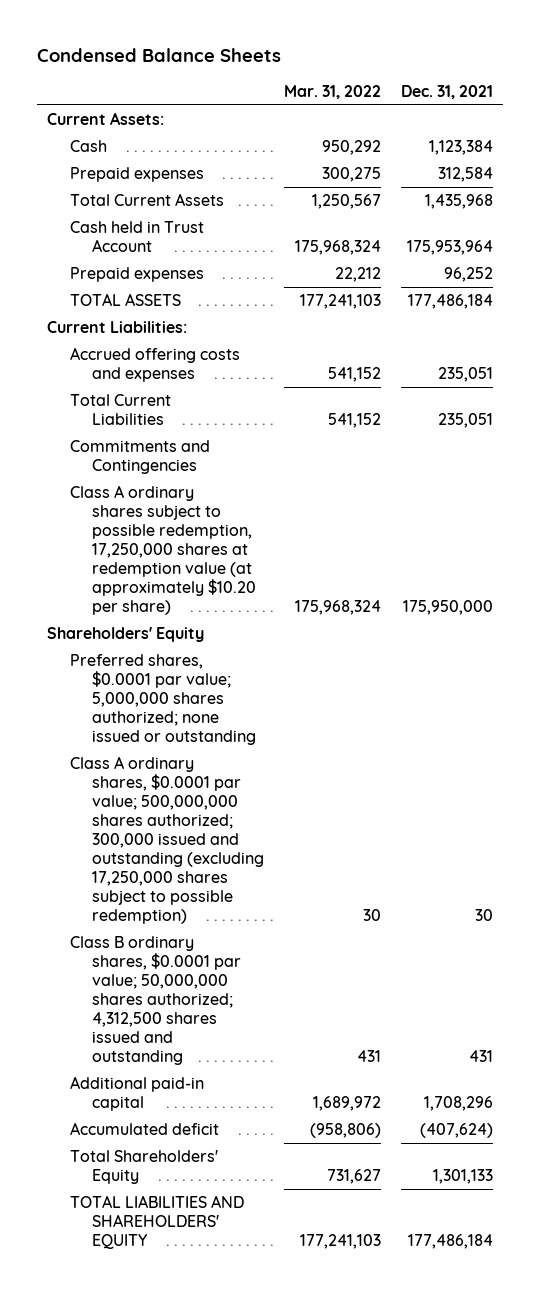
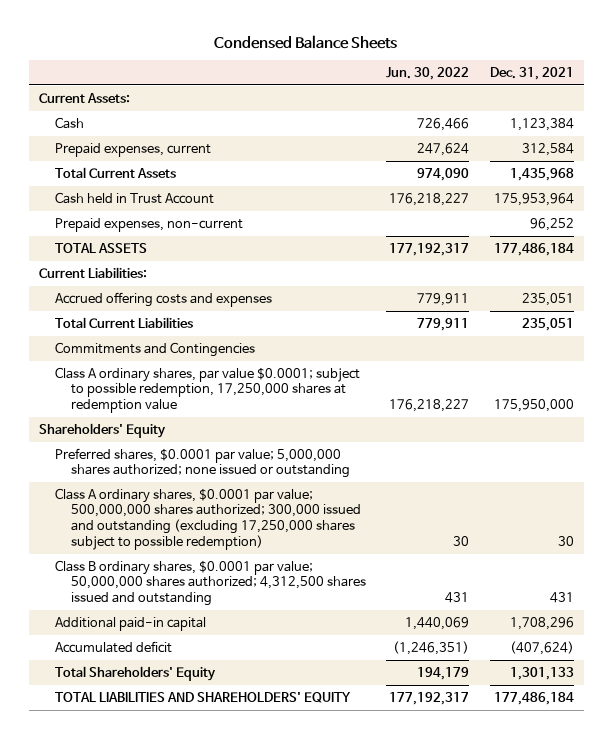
[284,85,382,100] Mar. 31, 2022 -> none
none -> [386,67,470,81] Jun. 30, 2022
[69,167,204,183] Prepaid expenses -> [55,142,212,157] Prepaid expenses, current
[69,267,204,283] Prepaid expenses -> [55,217,244,232] Prepaid expenses, non-current
[69,485,257,616] Class A ordinary shares subject to possible redemption, 17,250,000 shares at redemption value (at approximately $10.20 per share) -> [55,366,361,414] Class A ordinary shares, par value $0.0001; subject to possible redemption, 17,250,000 shares at redemption value

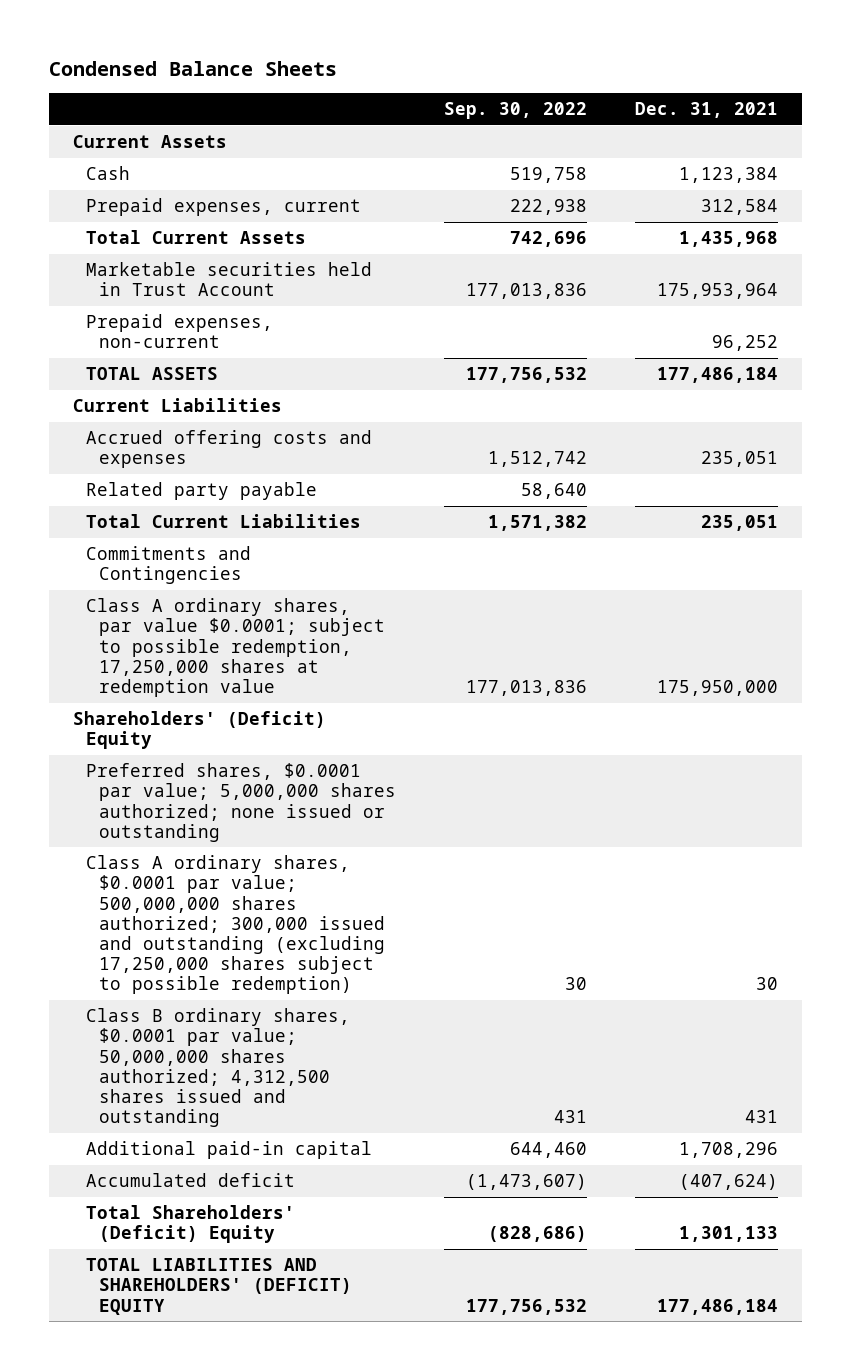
[386,67,470,81] Jun. 30, 2022 -> none
none -> [444,102,588,120] Sep. 30, 2022
[38,92,130,103] Current Assets: -> [72,135,227,149] Current Assets
[55,191,215,204] Cash held in Trust Account -> [85,262,372,297] Marketable securities held in Trust Account
[38,266,147,278] Current Liabilities: -> [72,398,282,413] Current Liabilities
none -> [85,482,317,501] Related party payable
[38,422,166,438] Shareholders' Equity -> [72,711,326,750] Shareholders' (Deficit) Equity
[55,665,217,681] Total Shareholders' Equity -> [85,1205,295,1244] Total Shareholders' (Deficit) Equity
[55,691,352,703] TOTAL LIABILITIES AND SHAREHOLDERS' EQUITY -> [85,1258,353,1315] TOTAL LIABILITIES AND SHAREHOLDERS' (DEFICIT) EQUITY

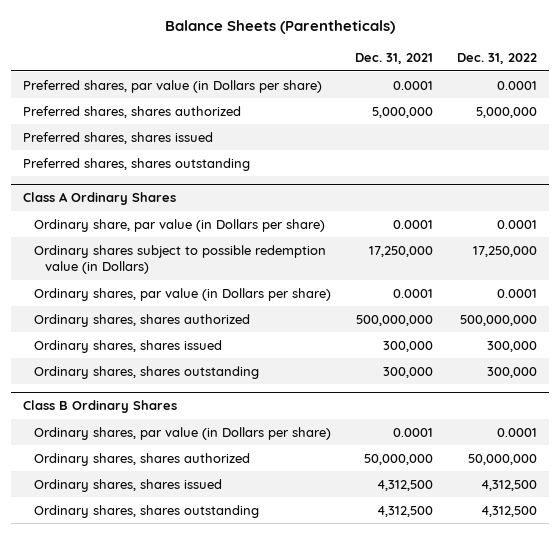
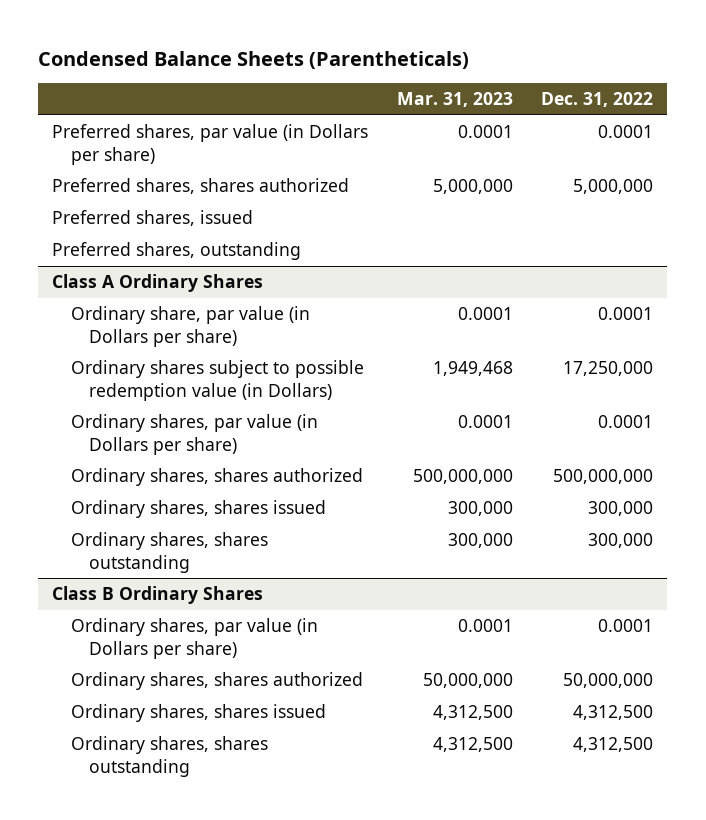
[164,20,395,35] Balance Sheets (Parentheticals) -> [38,50,470,69] Condensed Balance Sheets (Parentheticals)
[354,53,433,65] Dec. 31, 2021 -> none
none -> [396,92,513,108] Mar. 31, 2023
[22,131,213,144] Preferred shares, shares issued -> [52,210,254,227] Preferred shares, issued
[22,157,250,171] Preferred shares, shares outstanding -> [52,242,302,261] Preferred shares, outstanding

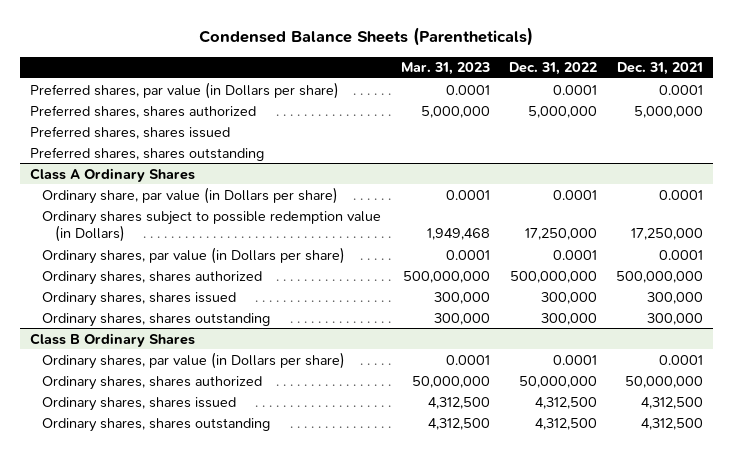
none -> [617,62,704,76] Dec. 31, 2021
[52,210,254,227] Preferred shares, issued -> [29,125,230,139] Preferred shares, shares issued
[52,242,302,261] Preferred shares, outstanding -> [29,146,264,161] Preferred shares, shares outstanding

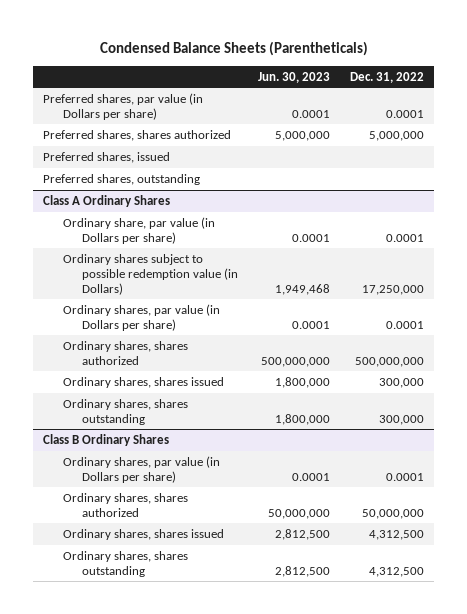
[400,62,490,76] Mar. 31, 2023 -> none
[617,62,704,76] Dec. 31, 2021 -> none
none -> [258,71,331,83] Jun. 30, 2023
[29,125,230,139] Preferred shares, shares issued -> [43,151,171,163] Preferred shares, issued
[29,146,264,161] Preferred shares, shares outstanding -> [43,173,201,185] Preferred shares, outstanding

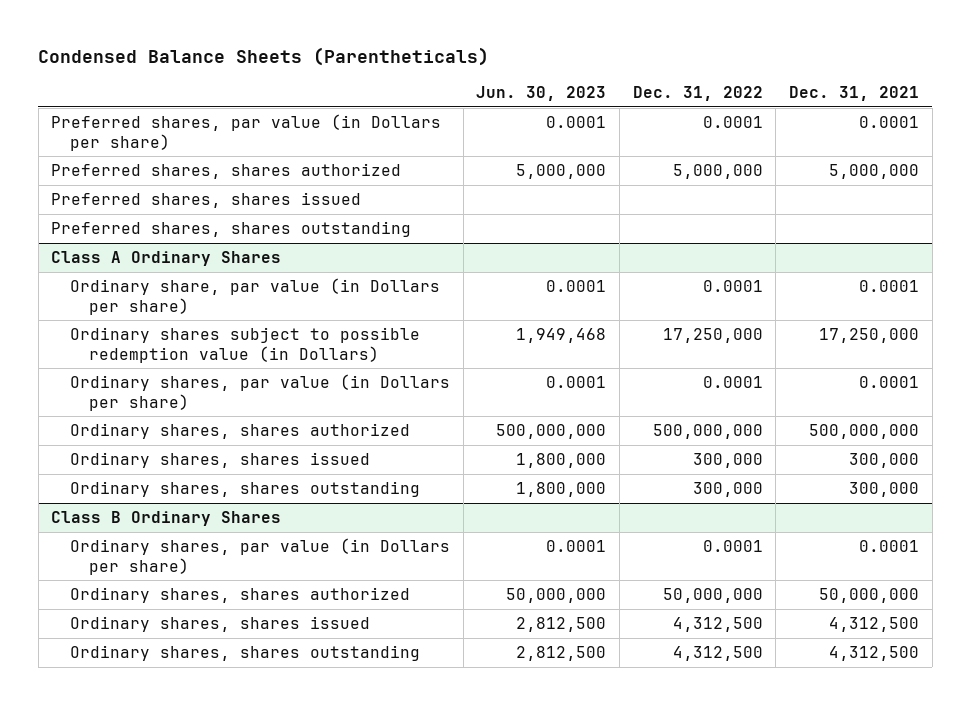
none -> [788,86,919,102] Dec. 31, 2021
[43,151,171,163] Preferred shares, issued -> [51,192,362,209] Preferred shares, shares issued
[43,173,201,185] Preferred shares, outstanding -> [51,221,412,238] Preferred shares, shares outstanding

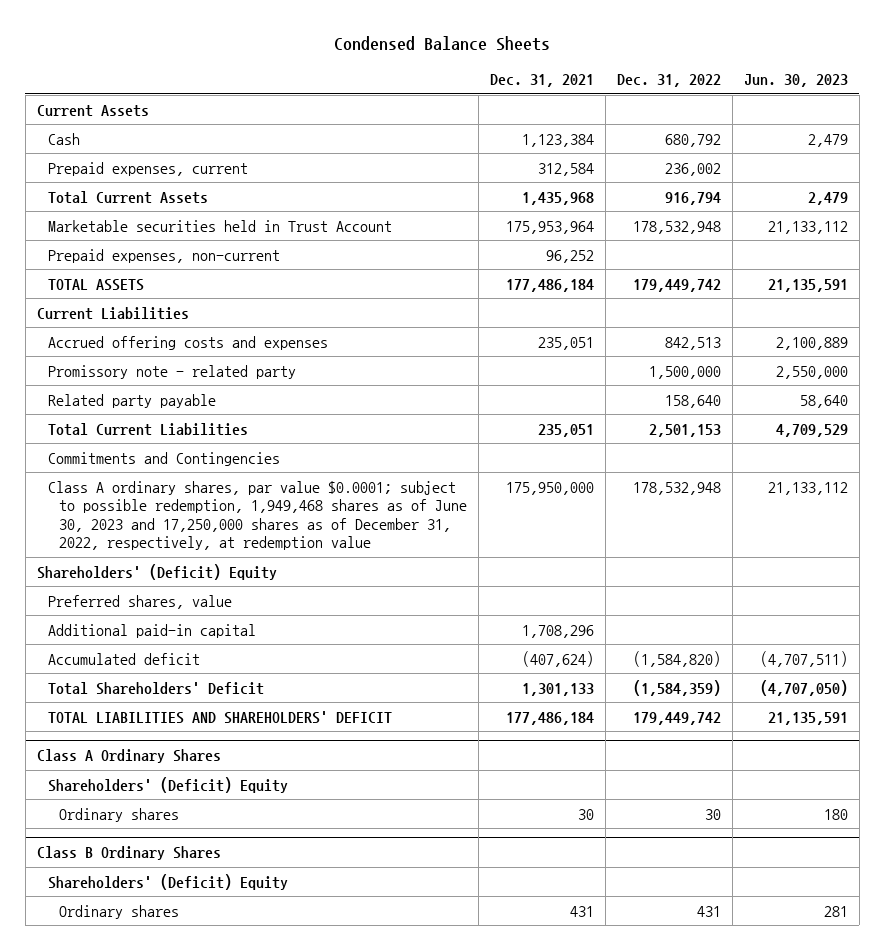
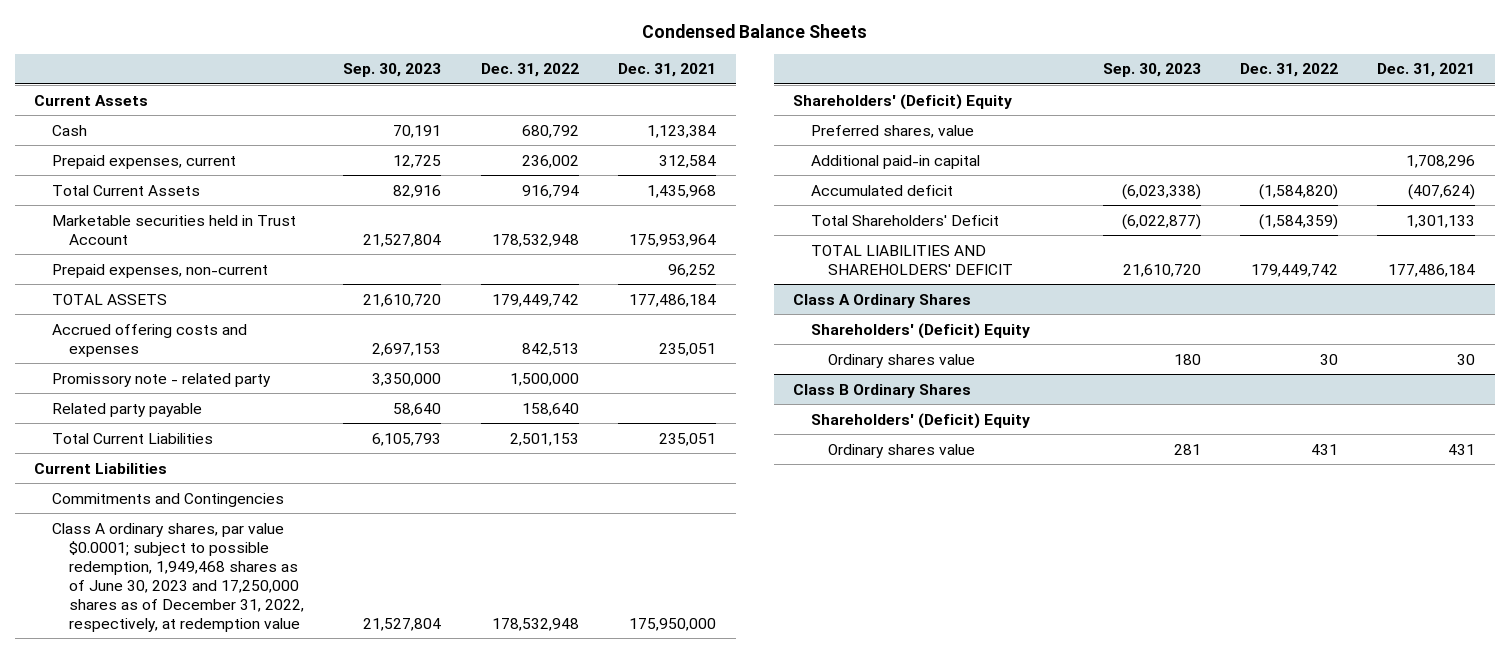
[743,74,848,88] Jun. 30, 2023 -> none
none -> [343,63,442,78] Sep. 30, 2023
[36,306,189,320] Current Liabilities -> [34,462,168,474] Current Liabilities
[59,807,180,822] Ordinary shares -> [828,353,976,368] Ordinary shares value
[59,904,180,919] Ordinary shares -> [828,443,976,458] Ordinary shares value

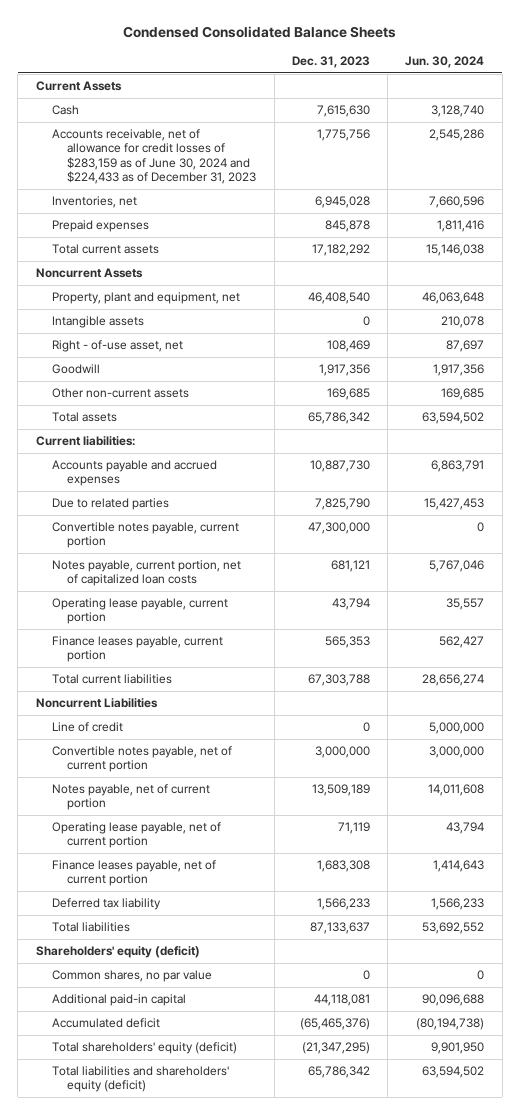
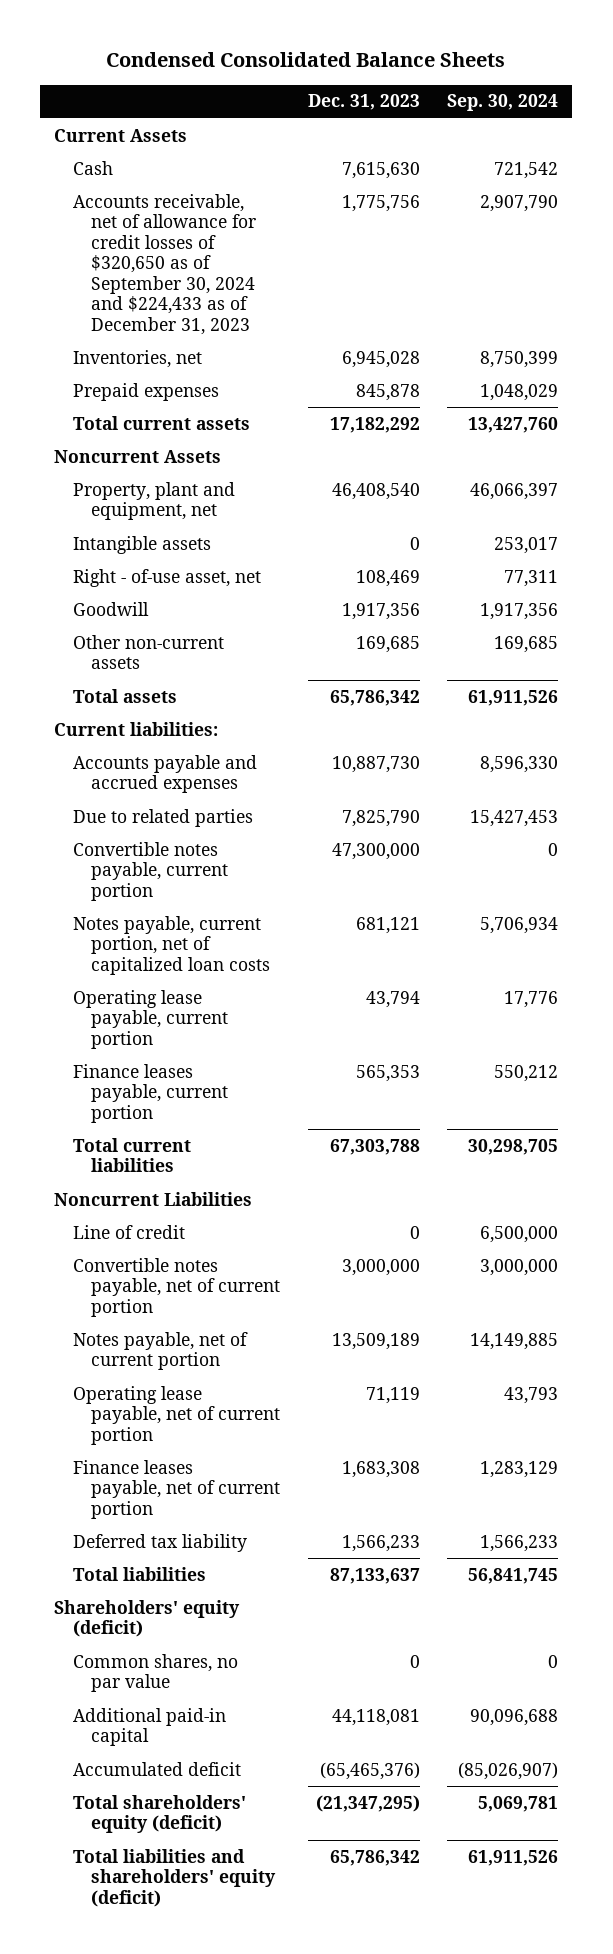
[405,56,485,69] Jun. 30, 2024 -> none
none -> [447,94,559,112] Sep. 30, 2024
[51,129,257,184] Accounts receivable, net of allowance for credit losses of $283,159 as of June 30, 2024 and $224,433 as of December 31, 2023 -> [72,193,257,336] Accounts receivable, net of allowance for credit losses of $320,650 as of September 30, 2024 and $224,433 as of December 31, 2023

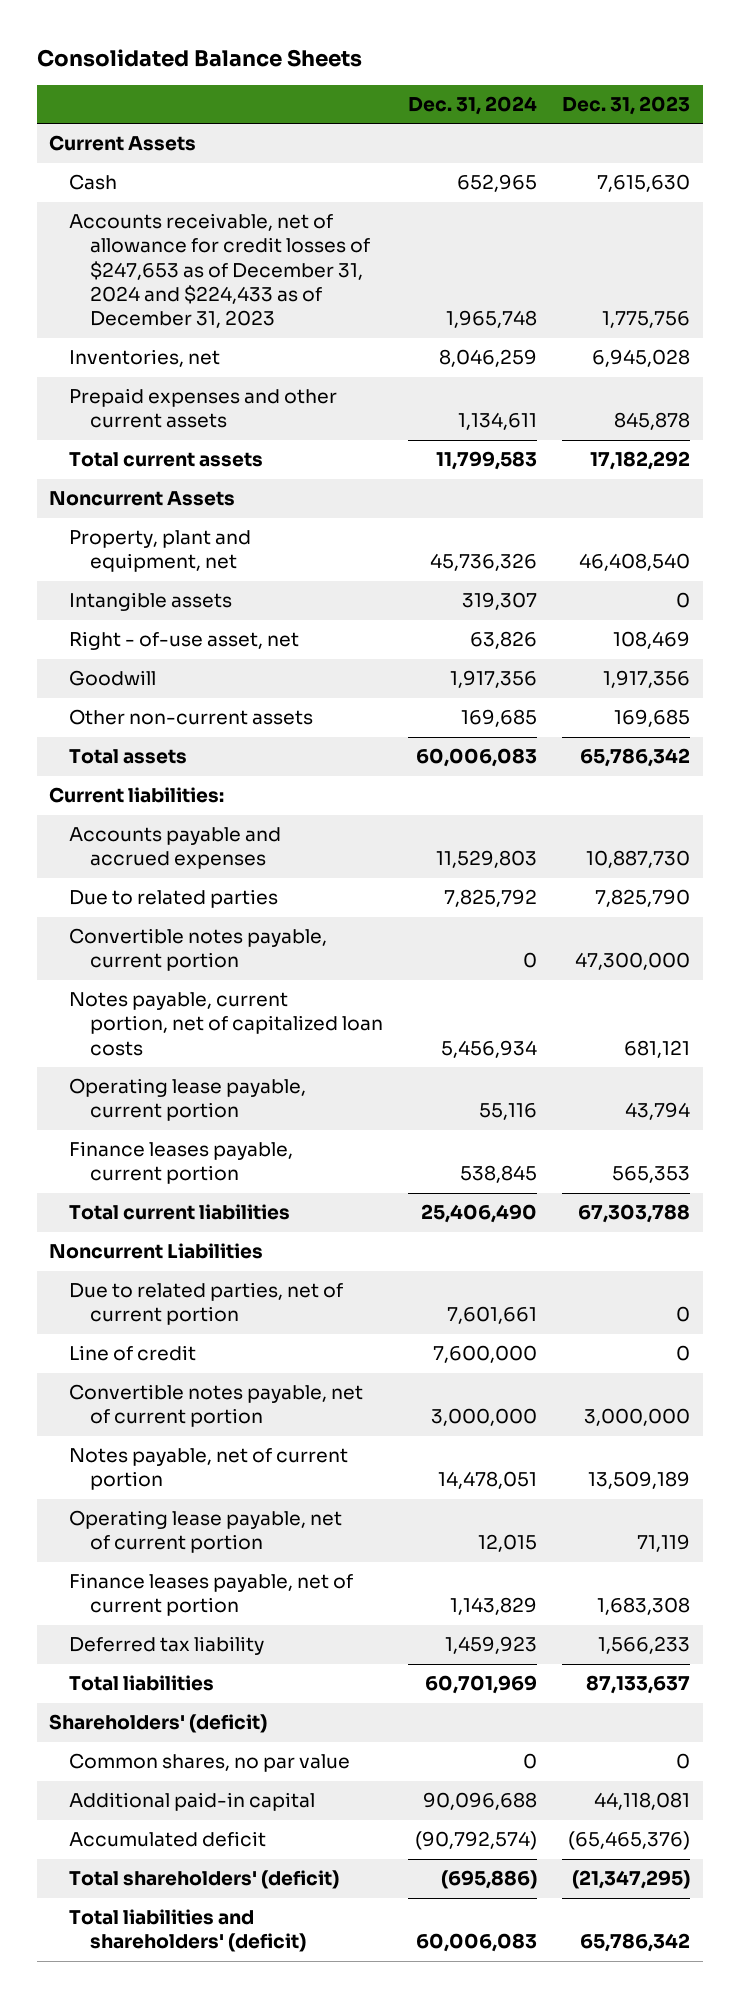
[106,52,506,68] Condensed Consolidated Balance Sheets -> [36,48,362,67] Consolidated Balance Sheets
[447,94,559,112] Sep. 30, 2024 -> none
none -> [407,95,537,115] Dec. 31, 2024
[72,193,257,336] Accounts receivable, net of allowance for credit losses of $320,650 as of September 30, 2024 and $224,433 as of December 31, 2023 -> [69,213,370,329] Accounts receivable, net of allowance for credit losses of $247,653 as of December 31, 2024 and $224,433 as of December 31, 2023
[72,382,219,401] Prepaid expenses -> [69,388,338,429] Prepaid expenses and other current assets
none -> [69,1282,344,1326] Due to related parties, net of current portion
[54,1599,241,1638] Shareholders' equity (deficit) -> [49,1714,268,1734] Shareholders' (deficit)
[72,1794,246,1834] Total shareholders' equity (deficit) -> [69,1870,340,1890] Total shareholders' (deficit)
[72,1848,277,1907] Total liabilities and shareholders' equity (deficit) -> [69,1909,306,1953] Total liabilities and shareholders' (deficit)

